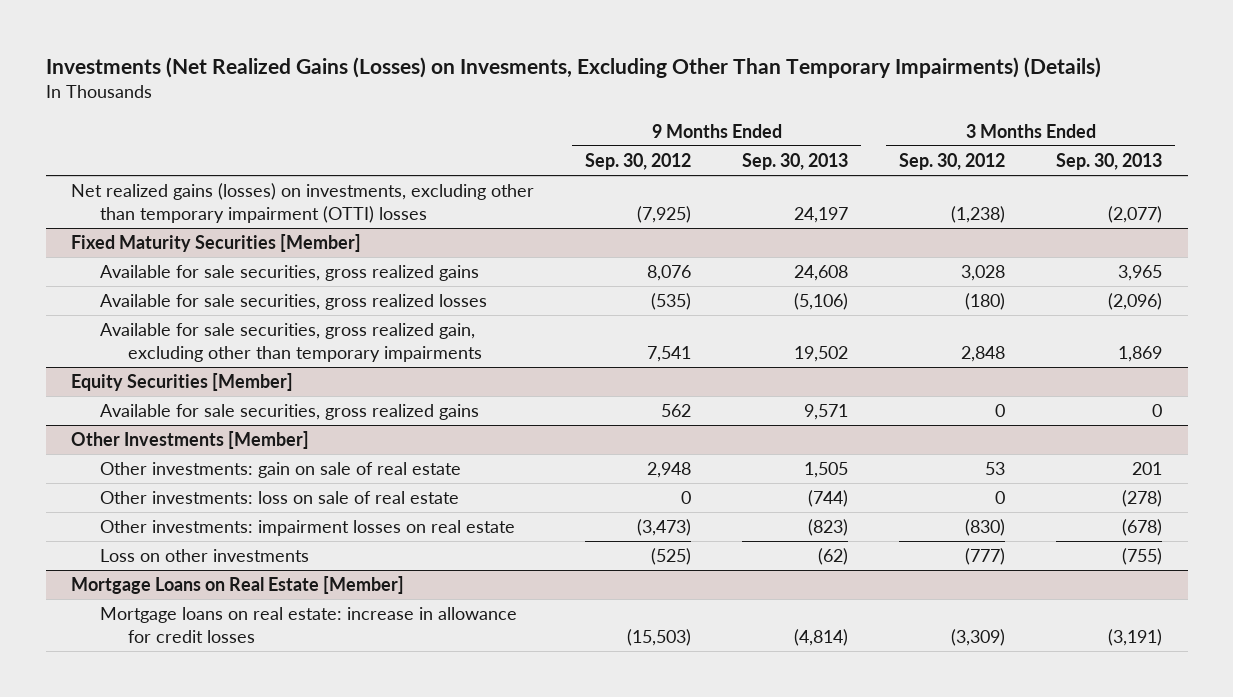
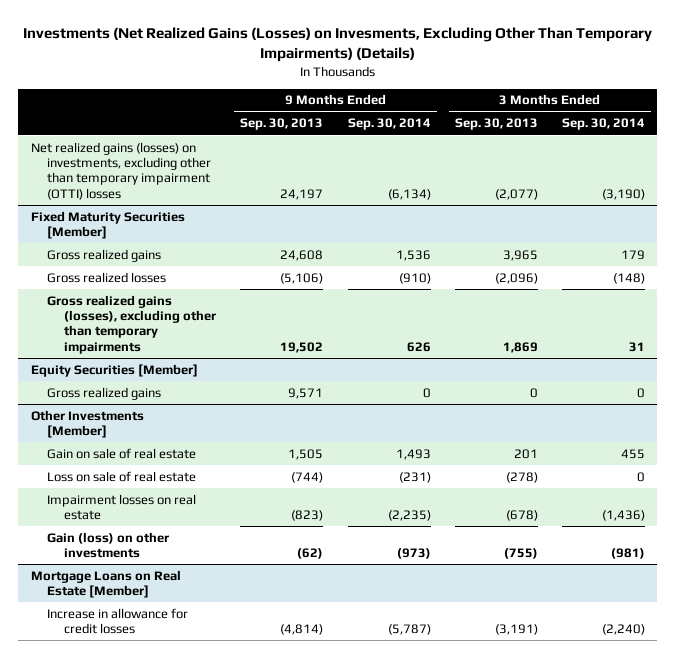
[585,152,692,170] Sep. 30, 2012 -> none
[899,152,1006,170] Sep. 30, 2012 -> none
none -> [347,118,431,131] Sep. 30, 2014
none -> [561,118,645,131] Sep. 30, 2014
[99,265,479,282] Available for sale securities, gross realized gains -> [47,248,162,262] Gross realized gains
[99,294,487,311] Available for sale securities, gross realized losses -> [47,271,167,283] Gross realized losses
[99,323,483,362] Available for sale securities, gross realized gain, excluding other than temporary impairments -> [47,294,217,354] Gross realized gains (losses), excluding other than temporary impairments
[99,404,479,421] Available for sale securities, gross realized gains -> [47,386,162,400] Gross realized gains
[99,462,461,479] Other investments: gain on sale of real estate -> [47,447,197,459] Gain on sale of real estate
[99,491,459,505] Other investments: loss on sale of real estate -> [47,470,197,482] Loss on sale of real estate
[99,520,515,537] Other investments: impairment losses on real estate -> [47,493,197,521] Impairment losses on real estate
[99,549,309,563] Loss on other investments -> [47,531,170,559] Gain (loss) on other investments
[99,607,517,643] Mortgage loans on real estate: increase in allowance for credit losses -> [47,607,189,635] Increase in allowance for credit losses

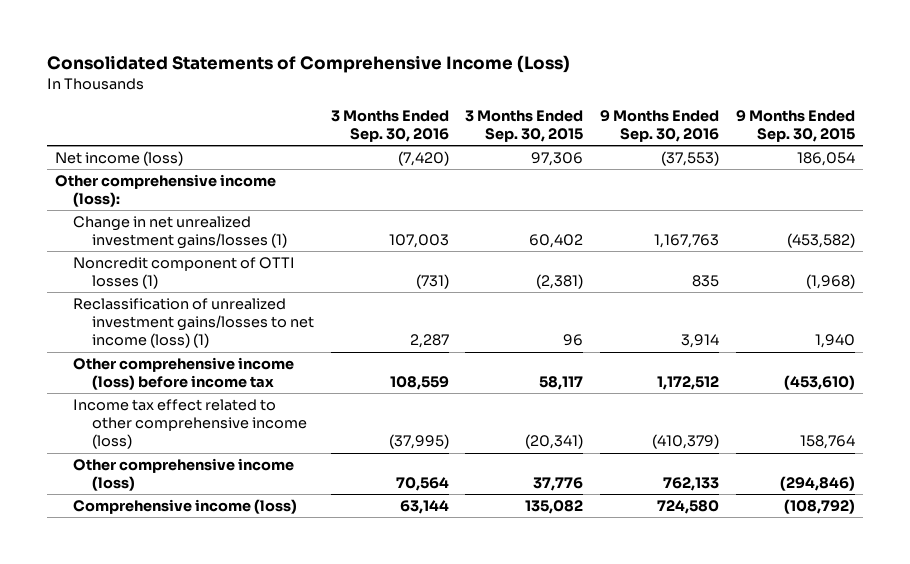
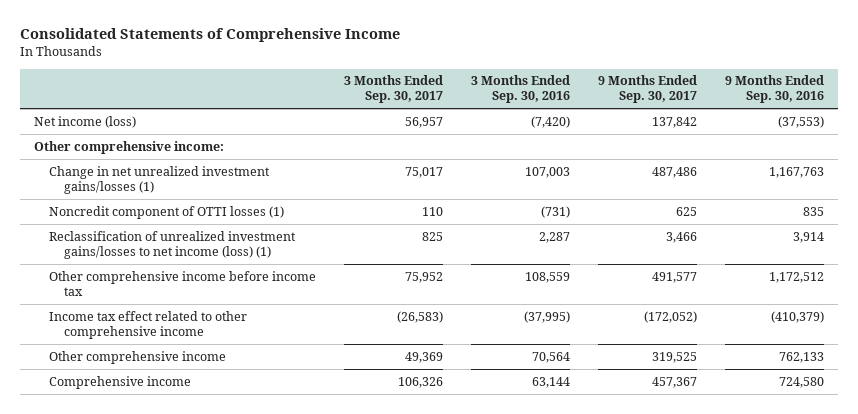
[46,55,570,74] Consolidated Statements of Comprehensive Income (Loss) -> [19,28,400,43] Consolidated Statements of Comprehensive Income
[465,109,584,142] 3 Months Ended Sep. 30, 2015 -> none
[736,109,856,142] 9 Months Ended Sep. 30, 2015 -> none
none -> [343,75,443,104] 3 Months Ended Sep. 30, 2017
none -> [597,75,697,104] 9 Months Ended Sep. 30, 2017
[55,173,277,208] Other comprehensive income (loss): -> [33,140,224,154] Other comprehensive income:
[73,356,295,391] Other comprehensive income (loss) before income tax -> [48,270,316,296] Other comprehensive income before income tax
[73,398,307,450] Income tax effect related to other comprehensive income (loss) -> [48,310,247,339] Income tax effect related to other comprehensive income
[73,457,295,492] Other comprehensive income (loss) -> [48,350,226,364] Other comprehensive income
[73,498,298,514] Comprehensive income (loss) -> [48,375,191,389] Comprehensive income

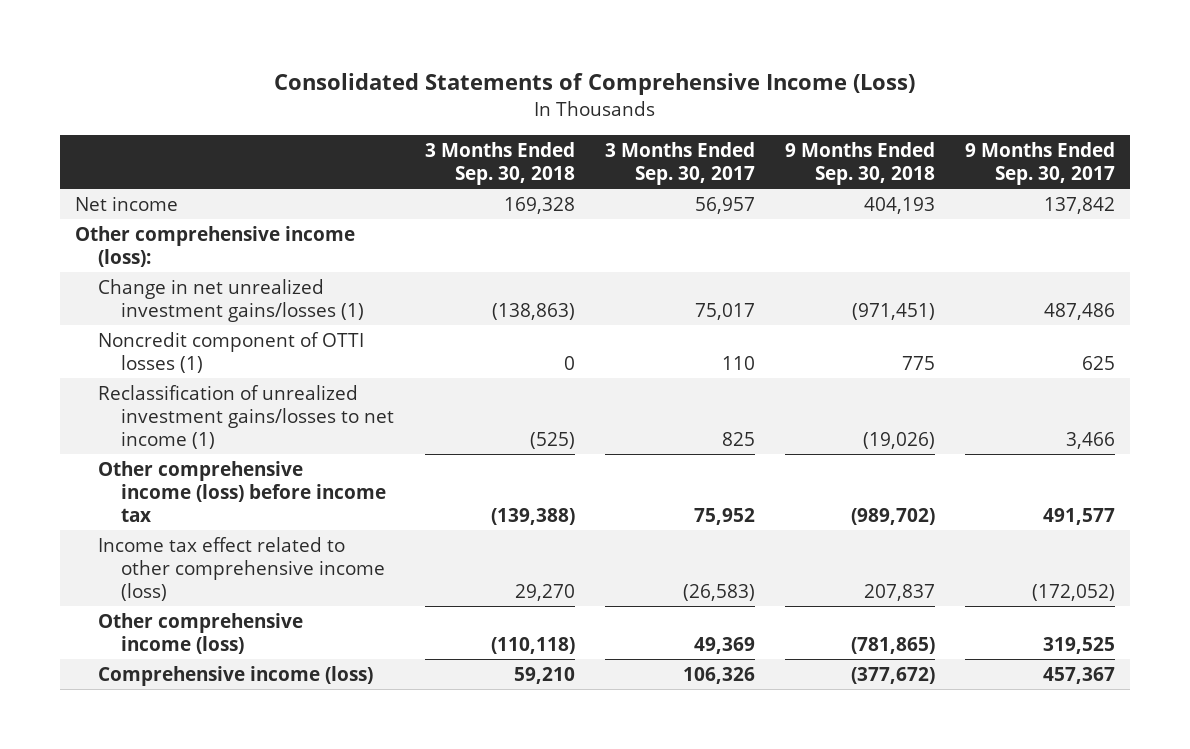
[19,28,400,43] Consolidated Statements of Comprehensive Income -> [274,72,916,95] Consolidated Statements of Comprehensive Income (Loss)
[470,75,570,104] 3 Months Ended Sep. 30, 2016 -> none
[724,75,824,104] 9 Months Ended Sep. 30, 2016 -> none
none -> [424,141,575,185] 3 Months Ended Sep. 30, 2018
none -> [784,141,935,185] 9 Months Ended Sep. 30, 2018
[33,115,136,128] Net income (loss) -> [75,196,179,212] Net income
[33,140,224,154] Other comprehensive income: -> [75,226,356,267] Other comprehensive income (loss):
[48,230,296,259] Reclassification of unrealized investment gains/losses to net income (loss) (1) -> [98,385,395,449] Reclassification of unrealized investment gains/losses to net income (1)
[48,270,316,296] Other comprehensive income before income tax -> [98,461,387,522] Other comprehensive income (loss) before income tax
[48,310,247,339] Income tax effect related to other comprehensive income -> [98,537,386,601] Income tax effect related to other comprehensive income (loss)
[48,350,226,364] Other comprehensive income -> [98,613,304,654] Other comprehensive income (loss)
[48,375,191,389] Comprehensive income -> [98,666,374,687] Comprehensive income (loss)

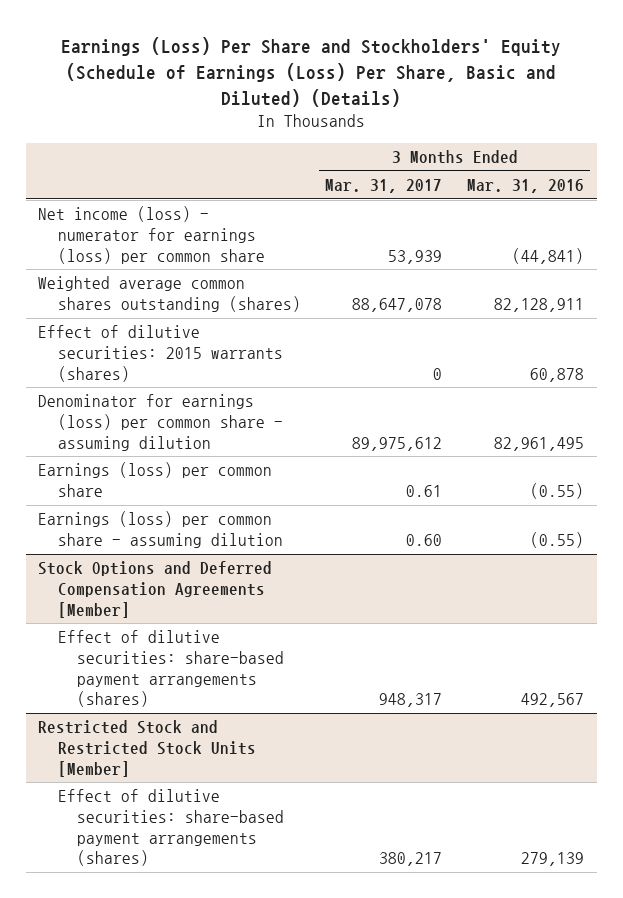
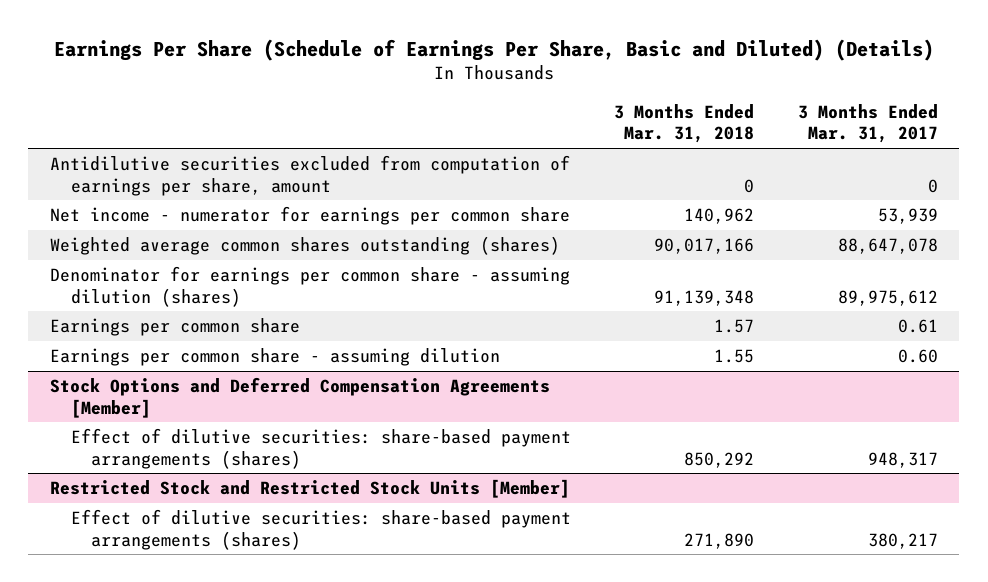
[61,36,562,107] Earnings (Loss) Per Share and Stockholders' Equity (Schedule of Earnings (Loss) Per Share, Basic and Diluted) (Details) -> [53,38,934,61] Earnings Per Share (Schedule of Earnings Per Share, Basic and Diluted) (Details)
[467,179,585,194] Mar. 31, 2016 -> none
none -> [614,103,755,144] 3 Months Ended Mar. 31, 2018
none -> [50,154,571,196] Antidilutive securities excluded from computation of earnings per share, amount
[38,206,265,264] Net income (loss) - numerator for earnings (loss) per common share -> [50,205,571,225] Net income - numerator for earnings per common share
[38,325,283,382] Effect of dilutive securities: 2015 warrants (shares) -> none
[38,394,283,451] Denominator for earnings (loss) per common share - assuming dilution -> [50,265,571,307] Denominator for earnings per common share - assuming dilution (shares)
[38,462,273,498] Earnings (loss) per common share -> [50,317,301,336] Earnings per common share
[38,511,283,549] Earnings (loss) per common share - assuming dilution -> [50,347,501,366] Earnings per common share - assuming dilution

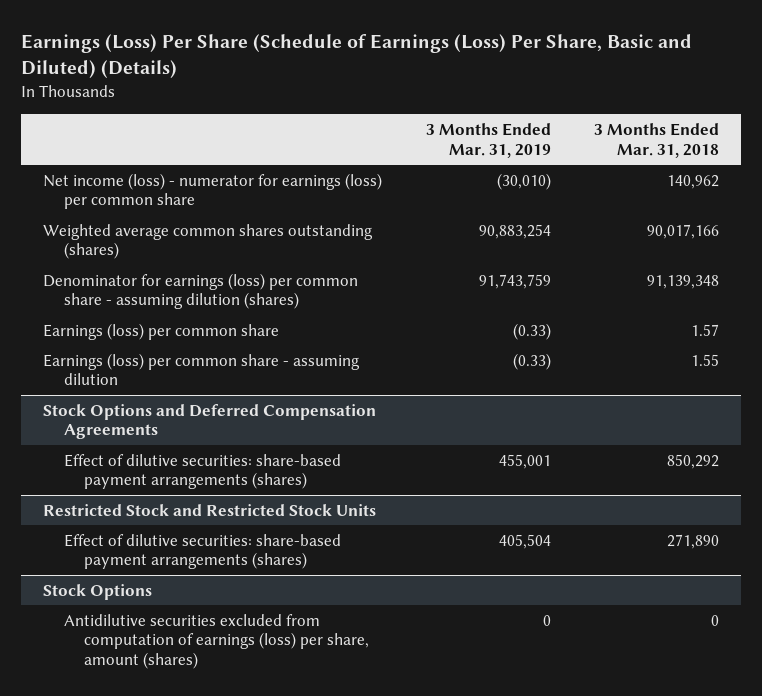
[53,38,934,61] Earnings Per Share (Schedule of Earnings Per Share, Basic and Diluted) (Details) -> [21,33,693,79] Earnings (Loss) Per Share (Schedule of Earnings (Loss) Per Share, Basic and Diluted) (Details)
[797,103,938,144] 3 Months Ended Mar. 31, 2017 -> none
none -> [425,123,551,158] 3 Months Ended Mar. 31, 2019
[50,154,571,196] Antidilutive securities excluded from computation of earnings per share, amount -> none
[50,205,571,225] Net income - numerator for earnings per common share -> [43,172,383,210] Net income (loss) - numerator for earnings (loss) per common share
[50,265,571,307] Denominator for earnings per common share - assuming dilution (shares) -> [43,272,359,310] Denominator for earnings (loss) per common share - assuming dilution (shares)
[50,317,301,336] Earnings per common share -> [43,322,280,340] Earnings (loss) per common share
[50,347,501,366] Earnings per common share - assuming dilution -> [43,352,361,386] Earnings (loss) per common share - assuming dilution
[50,376,551,418] Stock Options and Deferred Compensation Agreements [Member] -> [43,403,377,440] Stock Options and Deferred Compensation Agreements
[50,478,571,498] Restricted Stock and Restricted Stock Units [Member] -> [43,503,377,516] Restricted Stock and Restricted Stock Units
none -> [43,583,153,600] Stock Options
none -> [63,613,370,670] Antidilutive securities excluded from computation of earnings (loss) per share, amount (shares)

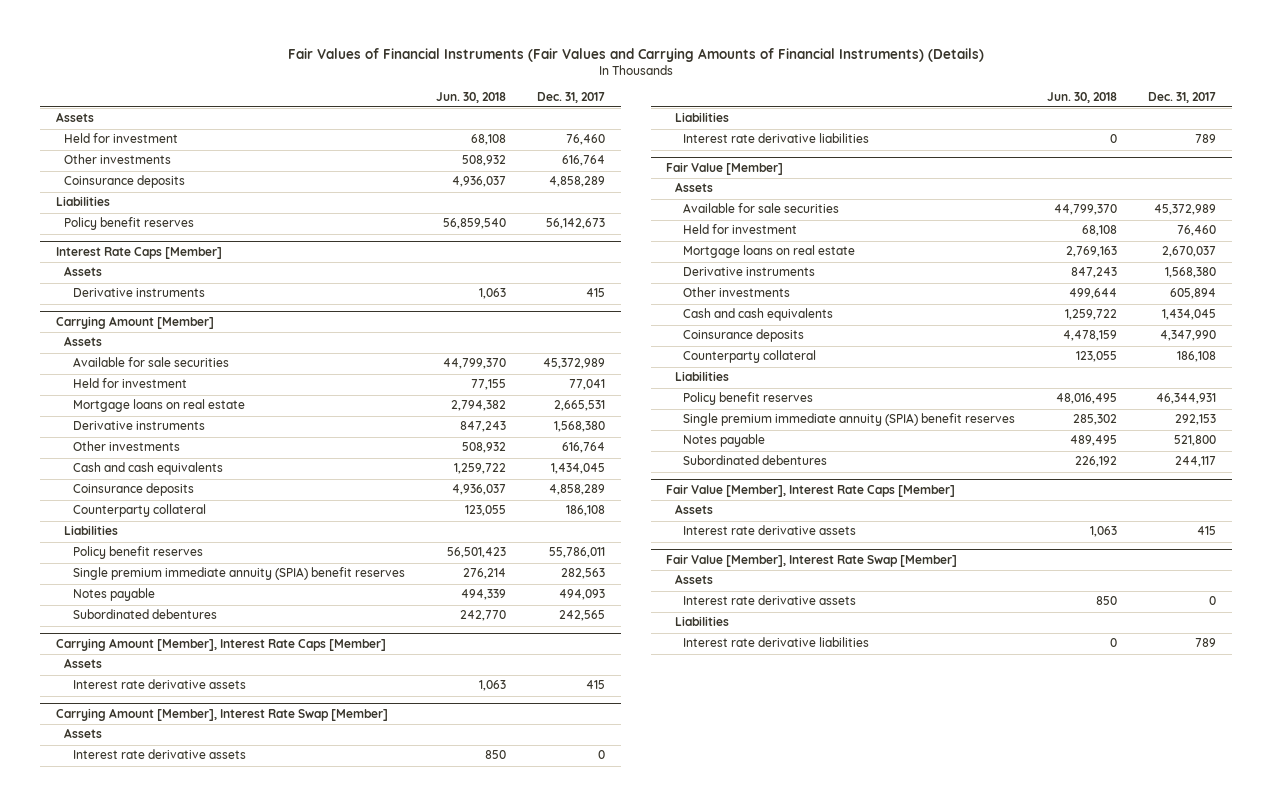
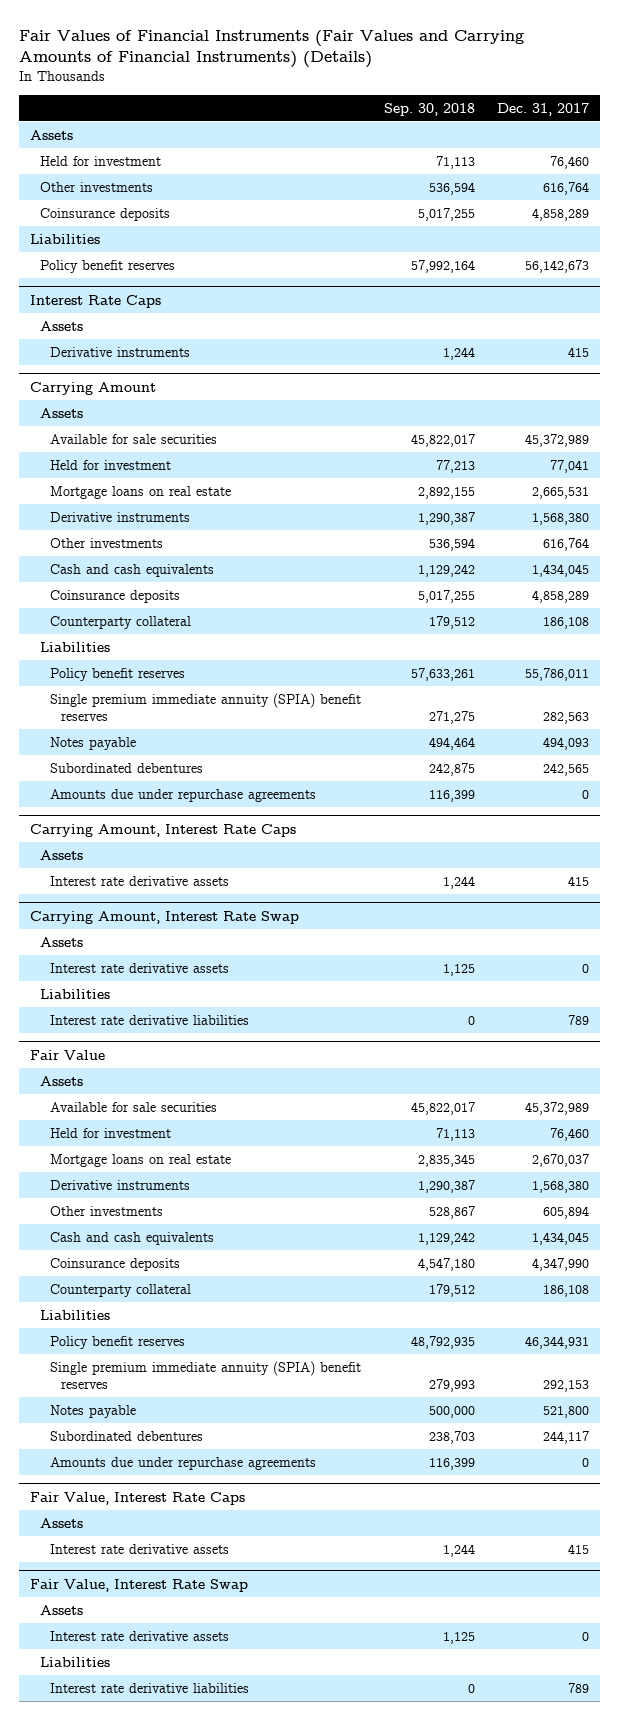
[436,91,507,103] Jun. 30, 2018 -> none
none -> [383,102,475,116] Sep. 30, 2018
[55,246,222,259] Interest Rate Caps [Member] -> [30,294,162,308] Interest Rate Caps
[55,315,214,329] Carrying Amount [Member] -> [30,381,157,395] Carrying Amount
none -> [50,788,317,802] Amounts due under repurchase agreements
[55,637,386,651] Carrying Amount [Member], Interest Rate Caps [Member] -> [30,823,297,837] Carrying Amount, Interest Rate Caps
[55,707,388,721] Carrying Amount [Member], Interest Rate Swap [Member] -> [30,910,300,924] Carrying Amount, Interest Rate Swap
[666,161,784,175] Fair Value [Member] -> [30,1049,106,1060] Fair Value
none -> [50,1456,317,1470] Amounts due under repurchase agreements
[666,483,956,497] Fair Value [Member], Interest Rate Caps [Member] -> [30,1491,246,1505] Fair Value, Interest Rate Caps
[666,553,958,567] Fair Value [Member], Interest Rate Swap [Member] -> [30,1578,249,1592] Fair Value, Interest Rate Swap

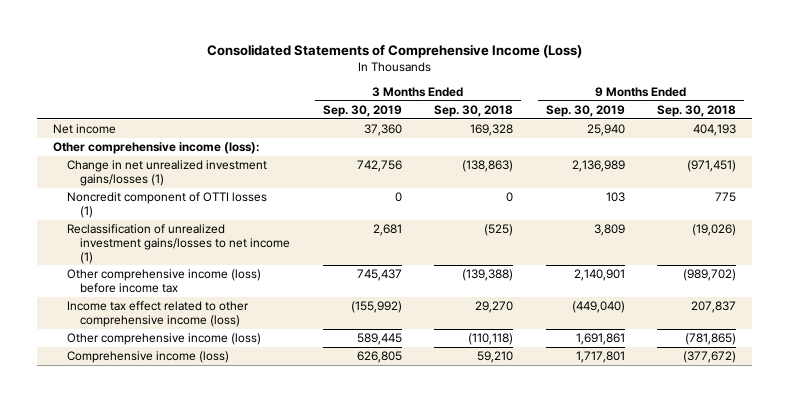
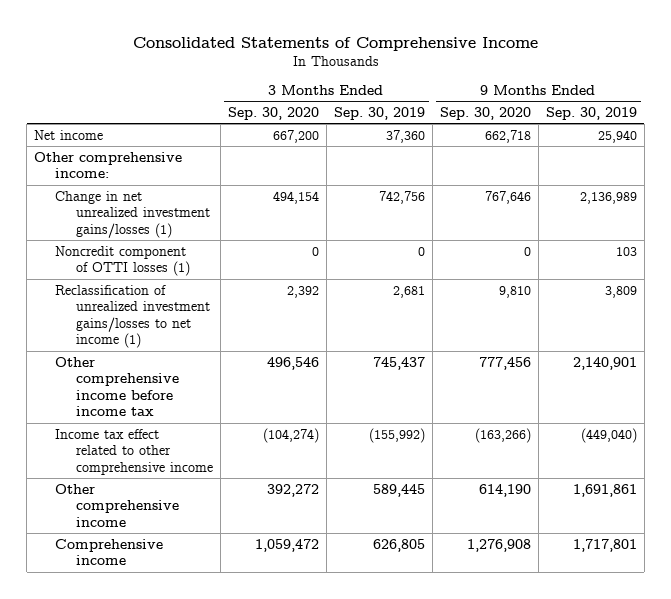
[206,44,582,59] Consolidated Statements of Comprehensive Income (Loss) -> [132,36,538,51] Consolidated Statements of Comprehensive Income
[434,104,514,117] Sep. 30, 2018 -> none
[657,104,737,117] Sep. 30, 2018 -> none
none -> [227,106,319,120] Sep. 30, 2020
none -> [439,106,531,120] Sep. 30, 2020
[53,142,260,155] Other comprehensive income (loss): -> [34,151,183,179] Other comprehensive income:
[66,269,261,293] Other comprehensive income (loss) before income tax -> [55,356,179,417] Other comprehensive income before income tax
[66,301,249,327] Income tax effect related to other comprehensive income (loss) -> [55,428,213,475] Income tax effect related to other comprehensive income
[66,333,261,346] Other comprehensive income (loss) -> [55,483,179,527] Other comprehensive income
[66,351,229,364] Comprehensive income (loss) -> [55,538,164,566] Comprehensive income

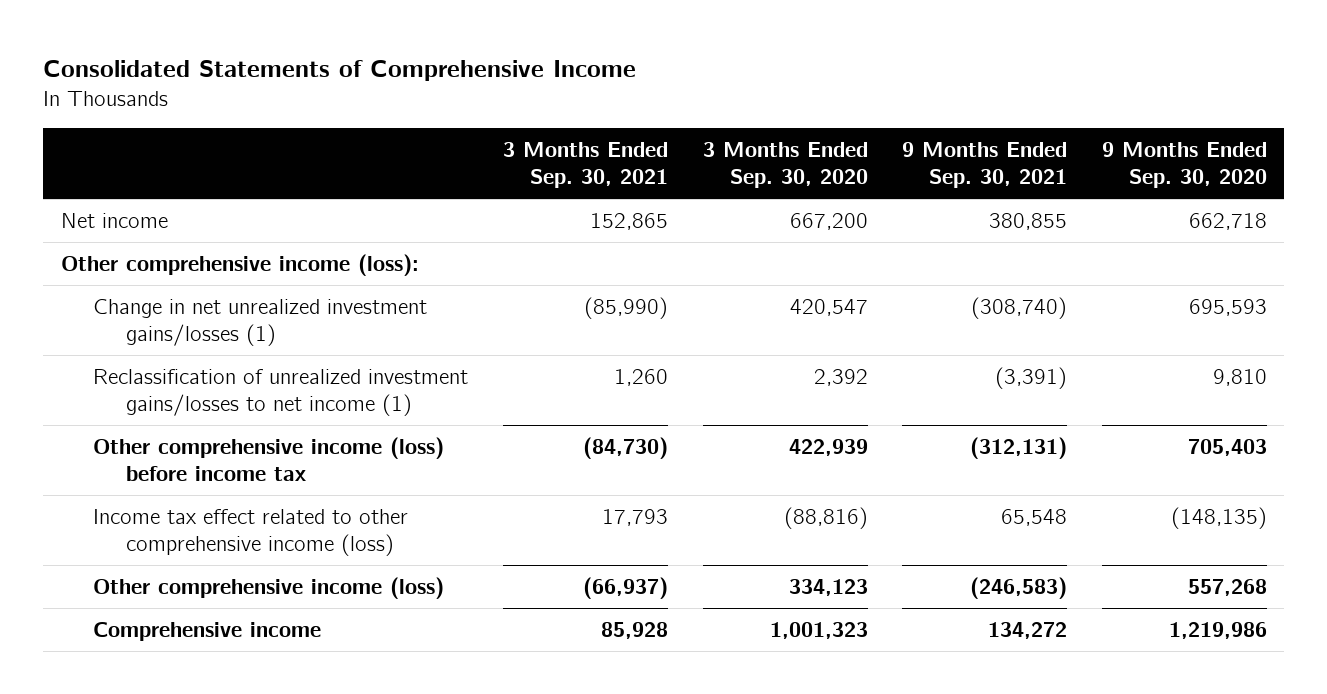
[333,106,425,120] Sep. 30, 2019 -> none
[545,106,637,120] Sep. 30, 2019 -> none
none -> [503,141,669,189] 3 Months Ended Sep. 30, 2021
none -> [902,141,1068,189] 9 Months Ended Sep. 30, 2021
[55,245,190,277] Noncredit component of OTTI losses (1) -> none
[34,151,183,179] Other comprehensive income: -> [60,254,419,277] Other comprehensive income (loss):
[272,190,319,204] 494,154 -> [789,299,868,317] 420,547
[484,190,531,204] 767,646 -> [1188,299,1267,317] 695,593
[55,356,179,417] Other comprehensive income before income tax -> [93,437,445,482] Other comprehensive income (loss) before income tax
[266,356,319,370] 496,546 -> [788,439,868,457] 422,939
[478,356,531,370] 777,456 -> [1187,439,1267,457] 705,403
[55,428,213,475] Income tax effect related to other comprehensive income -> [93,509,409,557] Income tax effect related to other comprehensive income (loss)
[262,427,319,443] (104,274) -> [783,507,868,530] (88,816)
[474,427,531,443] (163,266) -> [1170,507,1267,530] (148,135)
[55,483,179,527] Other comprehensive income -> [93,577,445,600] Other comprehensive income (loss)
[266,483,319,497] 392,272 -> [788,579,868,597] 334,123
[478,483,531,497] 614,190 -> [1187,579,1267,597] 557,268
[254,538,319,552] 1,059,472 -> [769,622,868,640] 1,001,323
[466,538,531,552] 1,276,908 -> [1168,622,1267,640] 1,219,986

